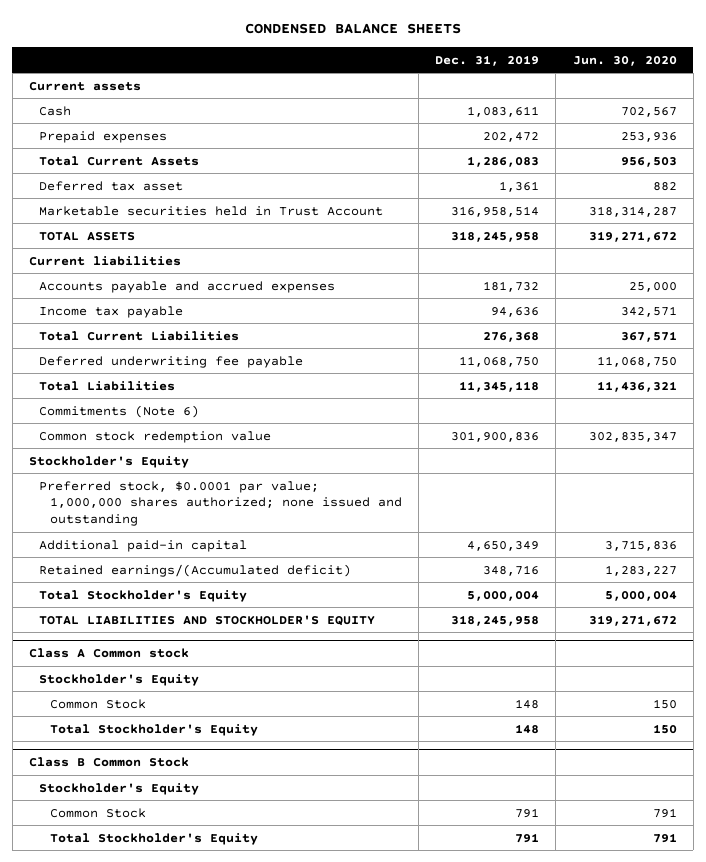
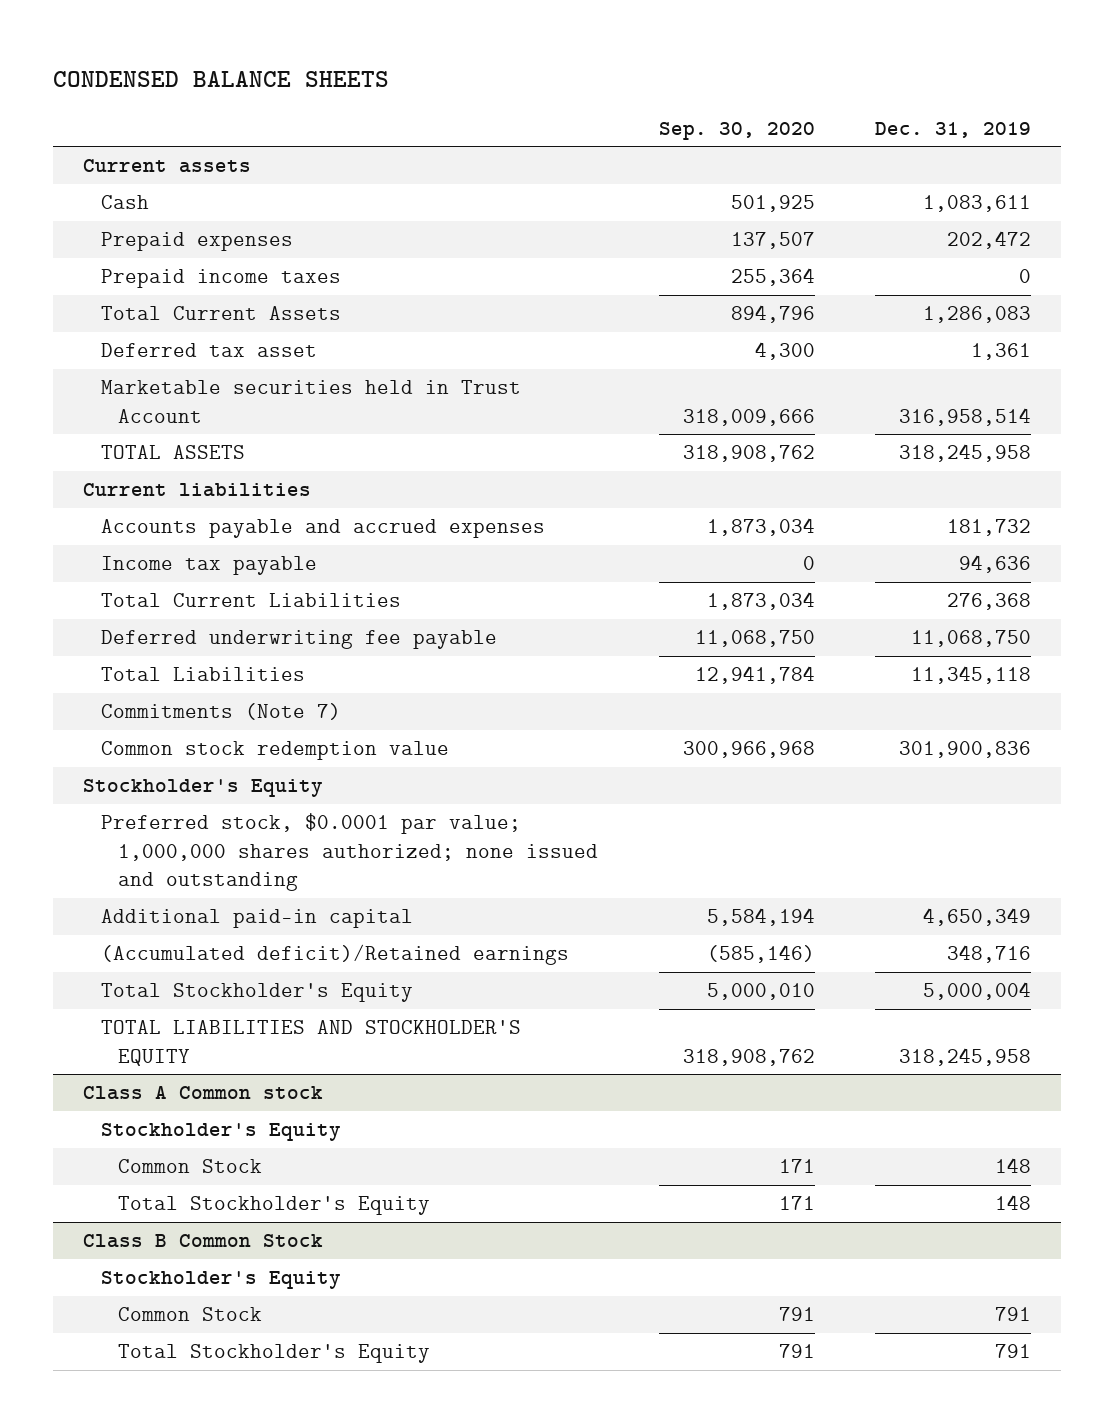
[572,55,677,66] Jun. 30, 2020 -> none
none -> [658,121,815,140] Sep. 30, 2020
none -> [100,269,341,289] Prepaid income taxes
[39,404,200,418] Commitments (Note 6) -> [100,703,341,721] Commitments (Note 7)
[39,563,352,577] Retained earnings/(Accumulated deficit) -> [100,944,569,966] (Accumulated deficit)/Retained earnings

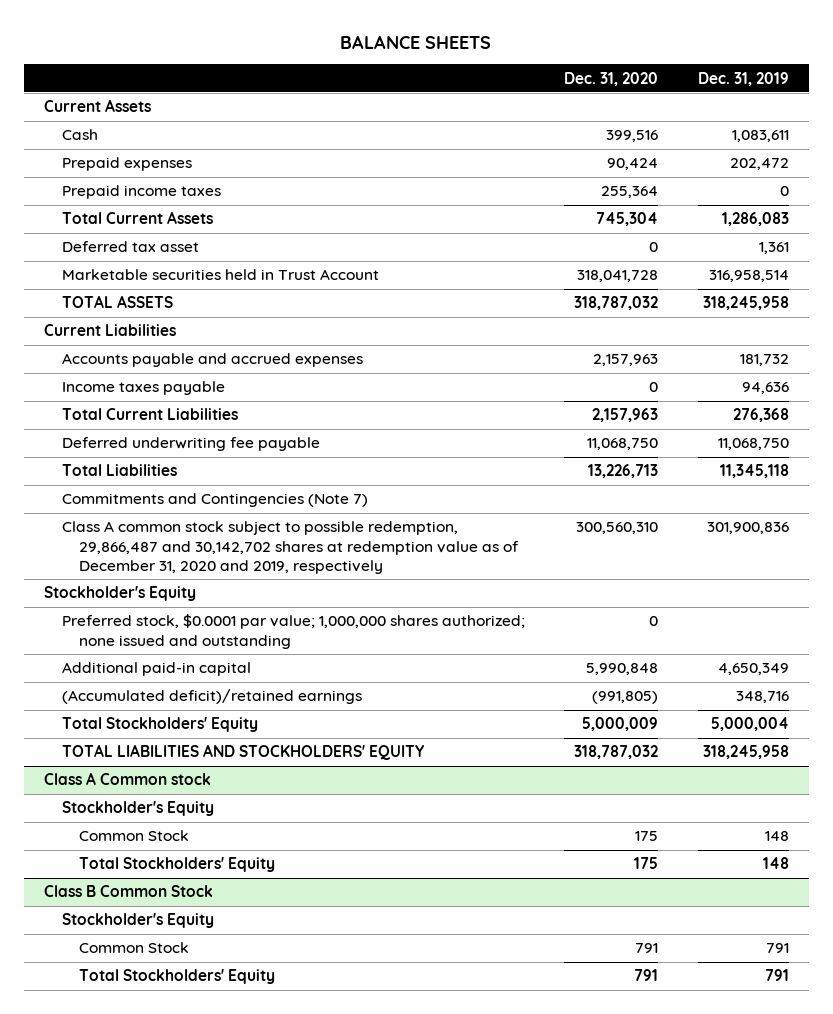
[52,71,389,88] CONDENSED BALANCE SHEETS -> [340,34,492,49] BALANCE SHEETS
[658,121,815,140] Sep. 30, 2020 -> none
none -> [564,71,659,86] Dec. 31, 2020
[83,159,252,174] Current assets -> [44,99,152,113] Current Assets
[83,483,312,498] Current liabilities -> [44,324,177,337] Current Liabilities
[100,556,317,576] Income tax payable -> [61,381,225,396] Income taxes payable
[100,703,341,721] Commitments (Note 7) -> [61,493,368,508] Commitments and Contingencies (Note 7)
[100,741,449,761] Common stock redemption value -> [61,521,519,575] Class A common stock subject to possible redemption, 29,866,487 and 30,142,702 shares at redemption value as of December 31, 2020 and 2019, respectively
[100,944,569,966] (Accumulated deficit)/Retained earnings -> [61,689,362,705] (Accumulated deficit)/retained earnings
[100,983,413,1003] Total Stockholder's Equity -> [61,717,258,733] Total Stockholders' Equity
[100,1020,521,1066] TOTAL LIABILITIES AND STOCKHOLDER'S EQUITY -> [61,744,424,761] TOTAL LIABILITIES AND STOCKHOLDERS' EQUITY
[117,1196,430,1216] Total Stockholder's Equity -> [78,857,275,873] Total Stockholders' Equity
[117,1344,430,1364] Total Stockholder's Equity -> [78,969,275,985] Total Stockholders' Equity

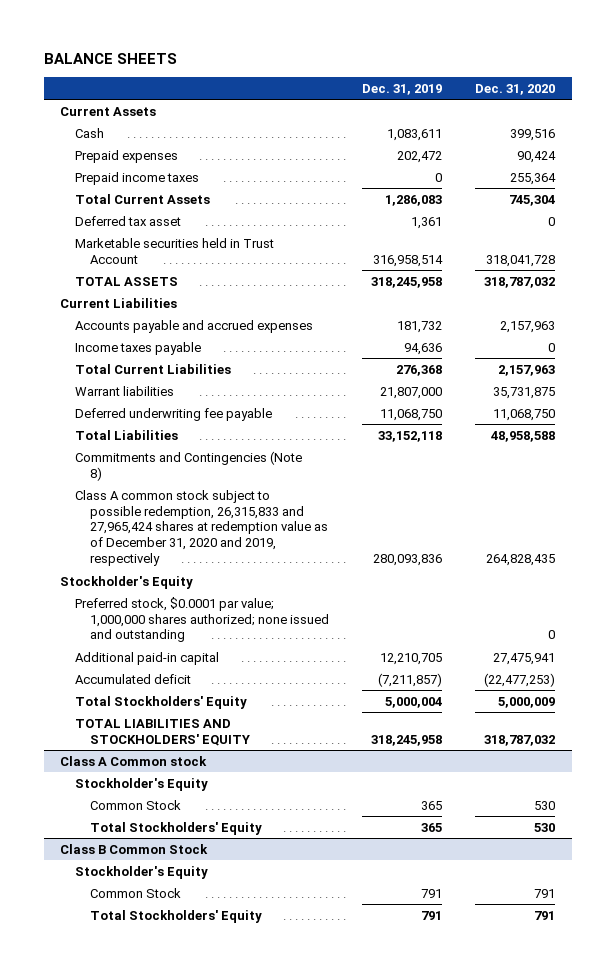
none -> [75,385,175,396] Warrant liabilities
[588,464,659,479] 13,226,713 -> [491,430,556,442] 48,958,588
[719,464,789,479] 11,345,118 -> [378,430,443,442] 33,152,118
[61,493,368,508] Commitments and Contingencies (Note 7) -> [75,450,303,481] Commitments and Contingencies (Note 8)
[61,521,519,575] Class A common stock subject to possible redemption, 29,866,487 and 30,142,702 shares at redemption value as of December 31, 2020 and 2019, respectively -> [75,489,329,566] Class A common stock subject to possible redemption, 26,315,833 and 27,965,424 shares at redemption value as of December 31, 2020 and 2019, respectively
[576,522,659,535] 300,560,310 -> [486,553,556,566] 264,828,435
[706,522,789,535] 301,900,836 -> [373,553,443,566] 280,093,836
[586,663,659,676] 5,990,848 -> [493,652,556,665] 27,475,941
[717,663,789,676] 4,650,349 -> [380,652,443,665] 12,210,705
[61,689,362,705] (Accumulated deficit)/retained earnings -> [75,673,192,684] Accumulated deficit
[592,691,659,705] (991,805) -> [484,672,556,687] (22,477,253)
[735,691,789,704] 348,716 -> [378,672,443,687] (7,211,857)
[635,831,659,842] 175 -> [534,800,556,810] 530
[764,831,789,842] 148 -> [421,800,443,810] 365
[634,857,659,870] 175 -> [534,822,556,832] 530
[762,857,789,870] 148 -> [421,822,443,832] 365

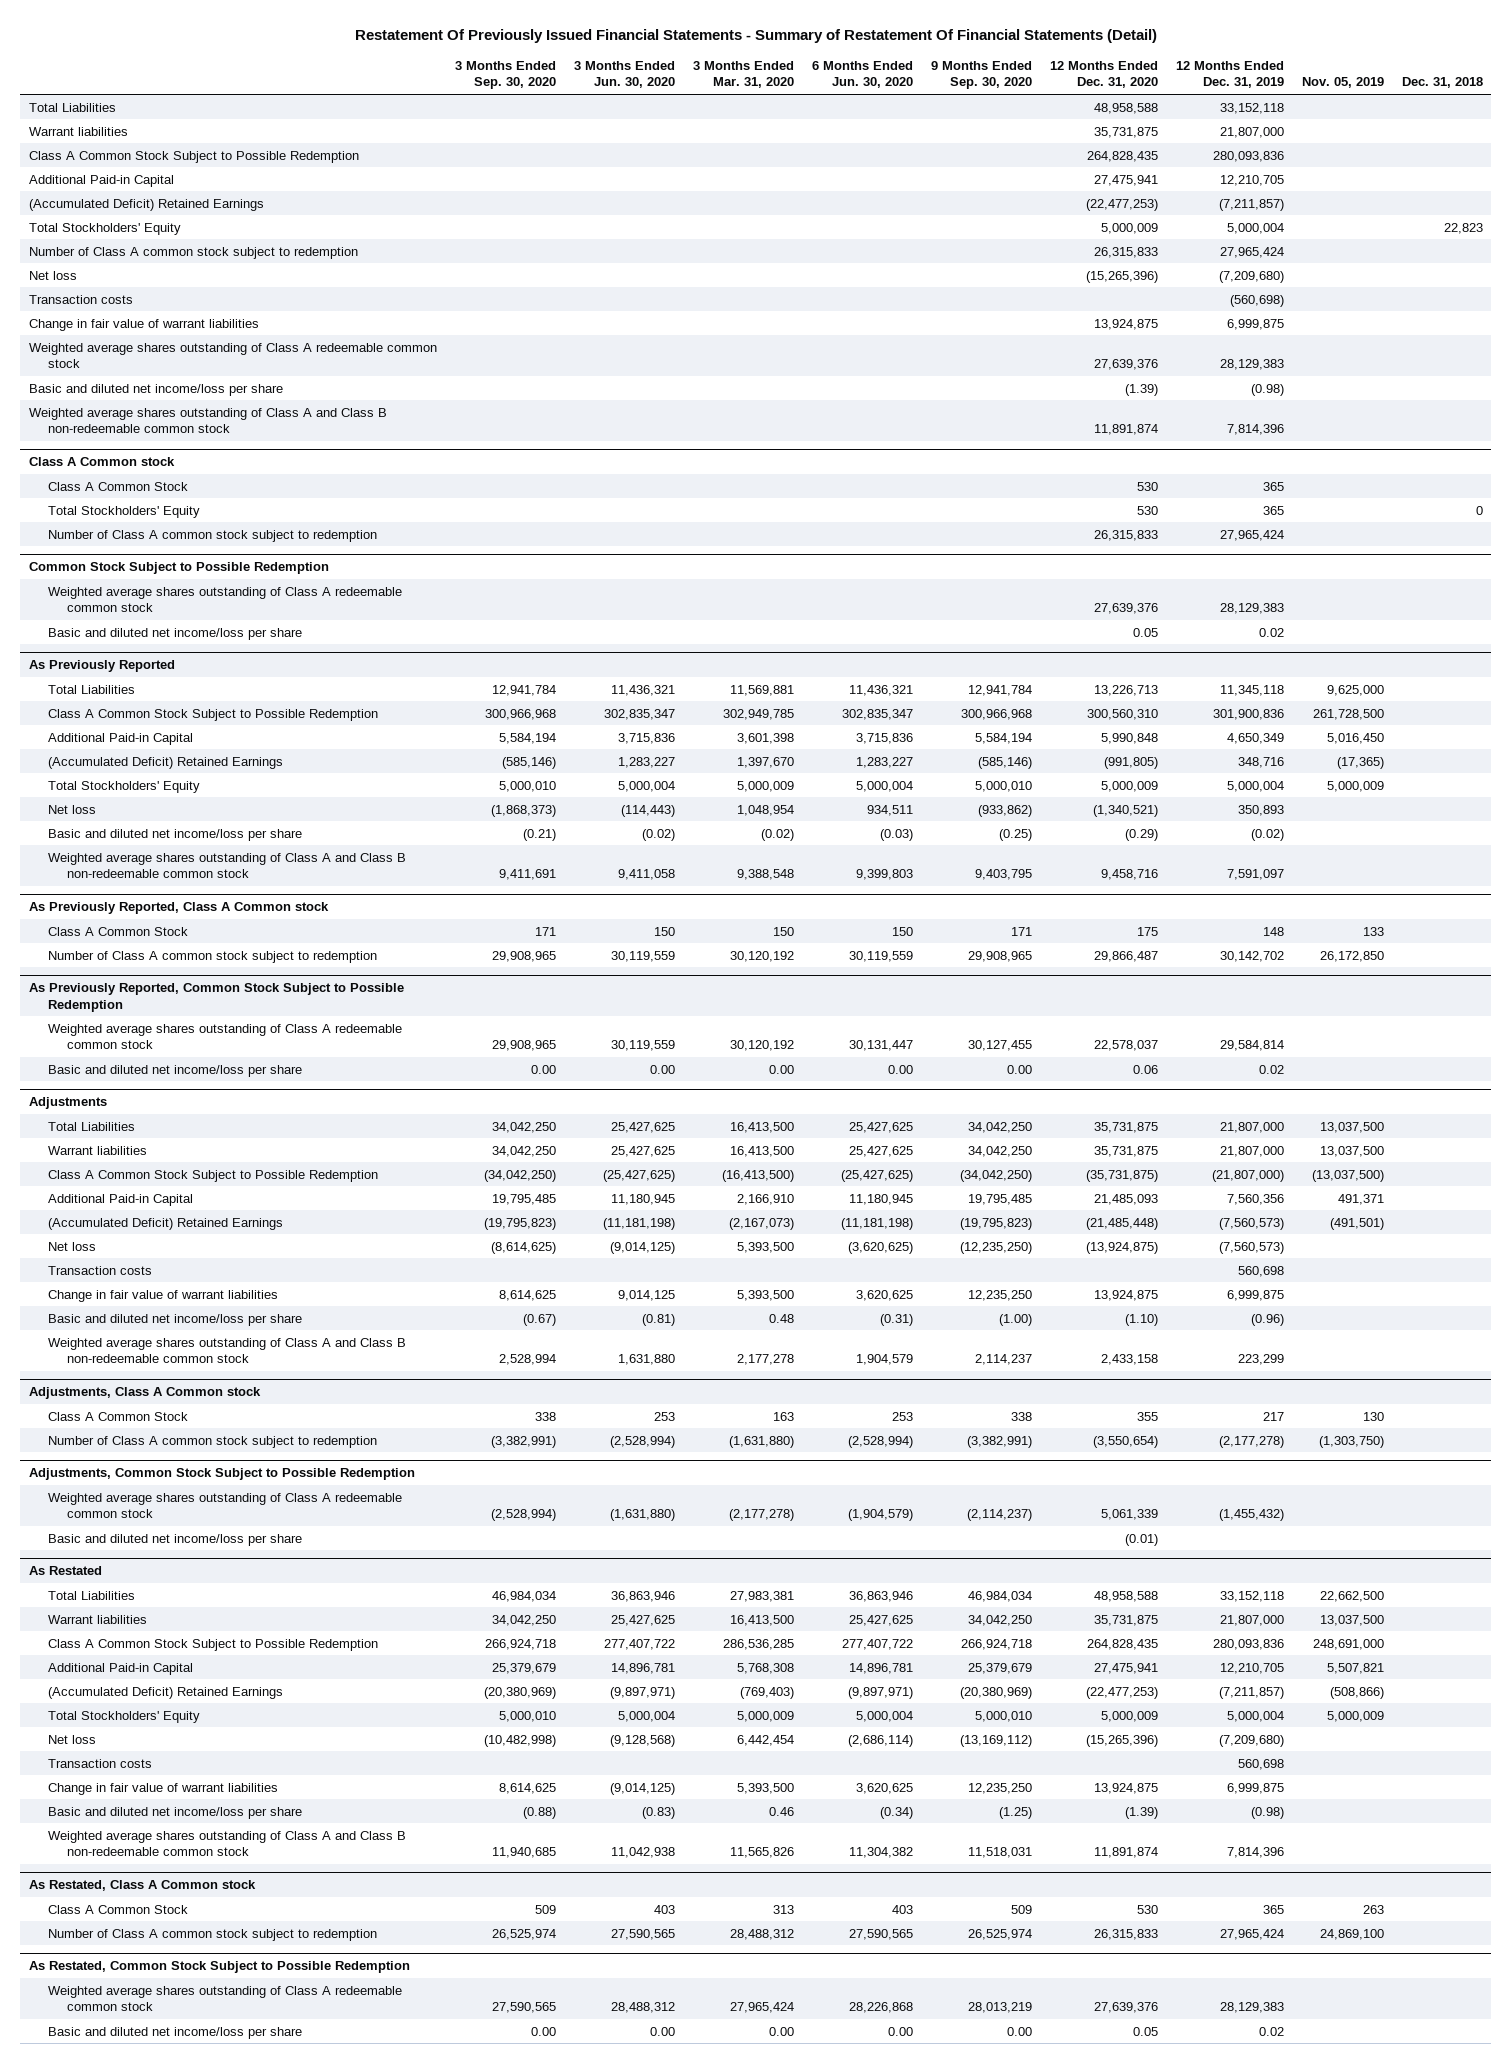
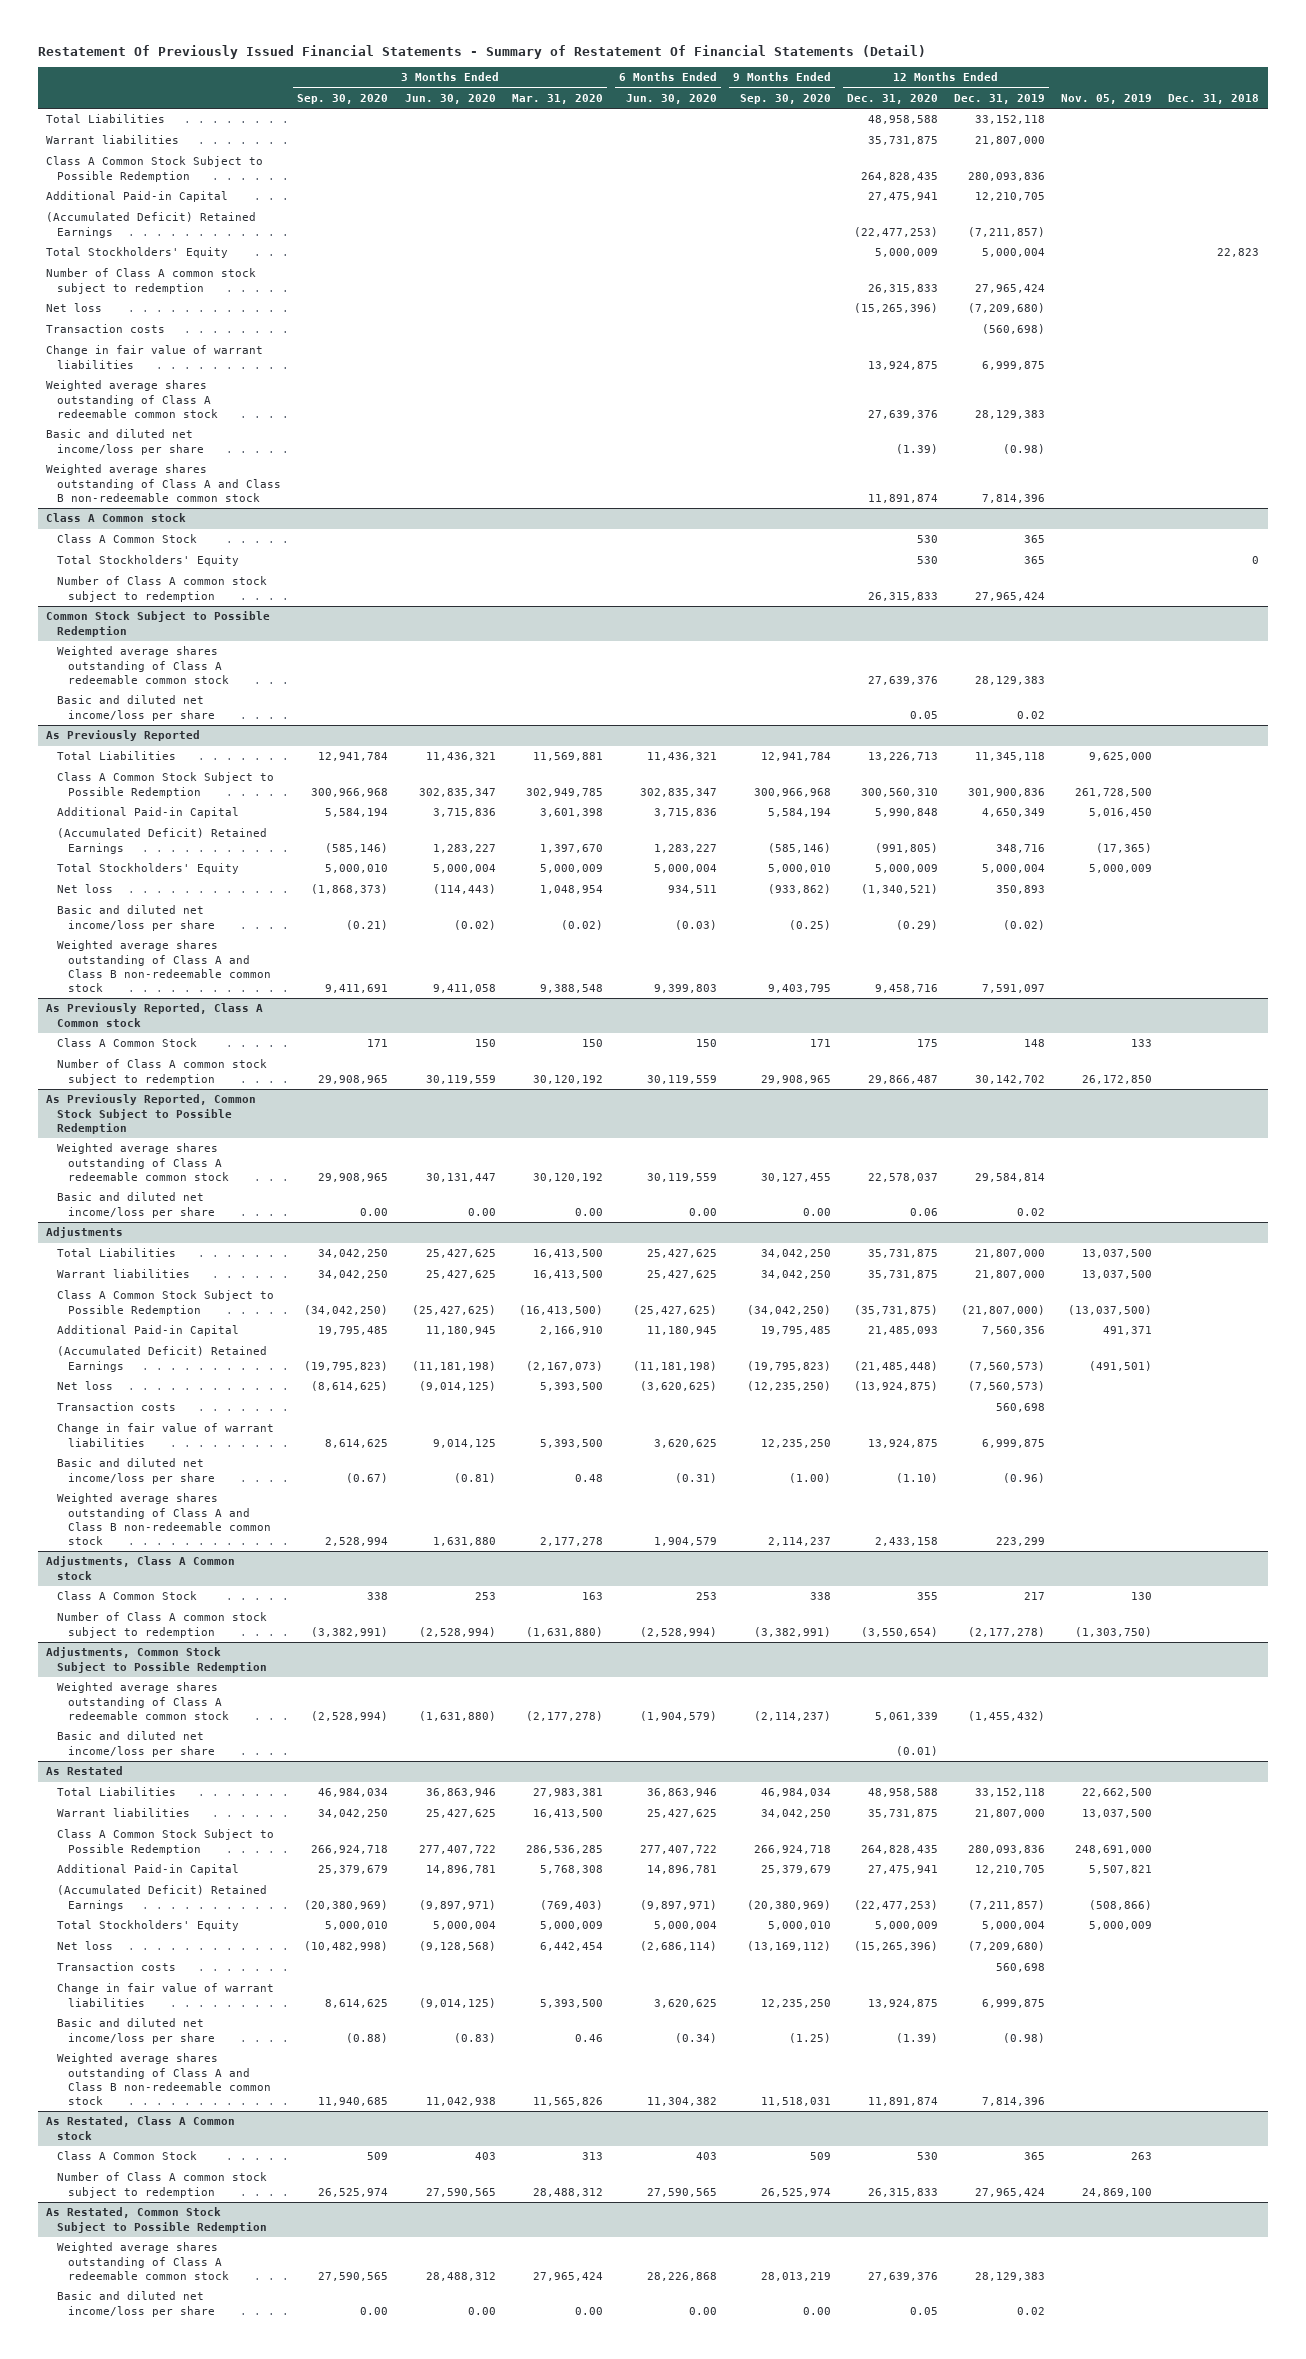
[610,1040,675,1052] 30,119,559 -> [425,1172,496,1182] 30,131,447
[848,1040,913,1052] 30,131,447 -> [646,1172,717,1182] 30,119,559

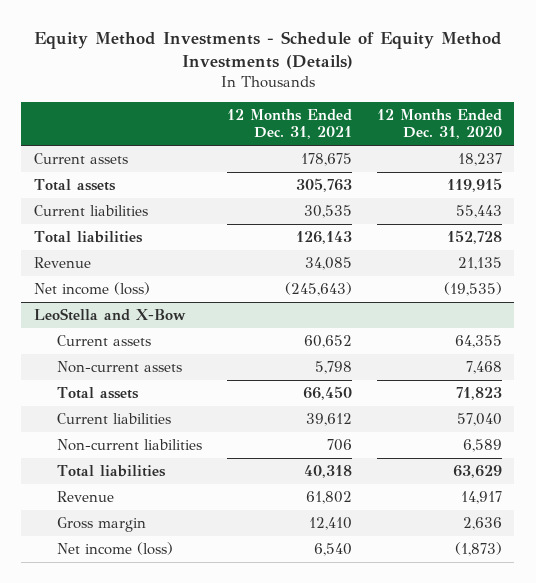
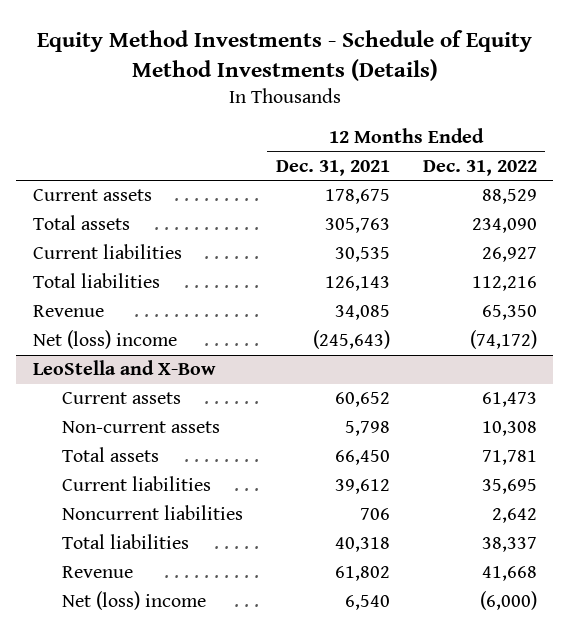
[376,109,502,140] 12 Months Ended Dec. 31, 2020 -> none
none -> [422,159,537,176] Dec. 31, 2022
[33,282,150,296] Net income (loss) -> [33,330,178,350] Net (loss) income
[56,439,202,452] Non-current liabilities -> [61,505,243,521] Noncurrent liabilities
[56,517,146,533] Gross margin -> none
[56,542,173,556] Net income (loss) -> [61,591,206,611] Net (loss) income

